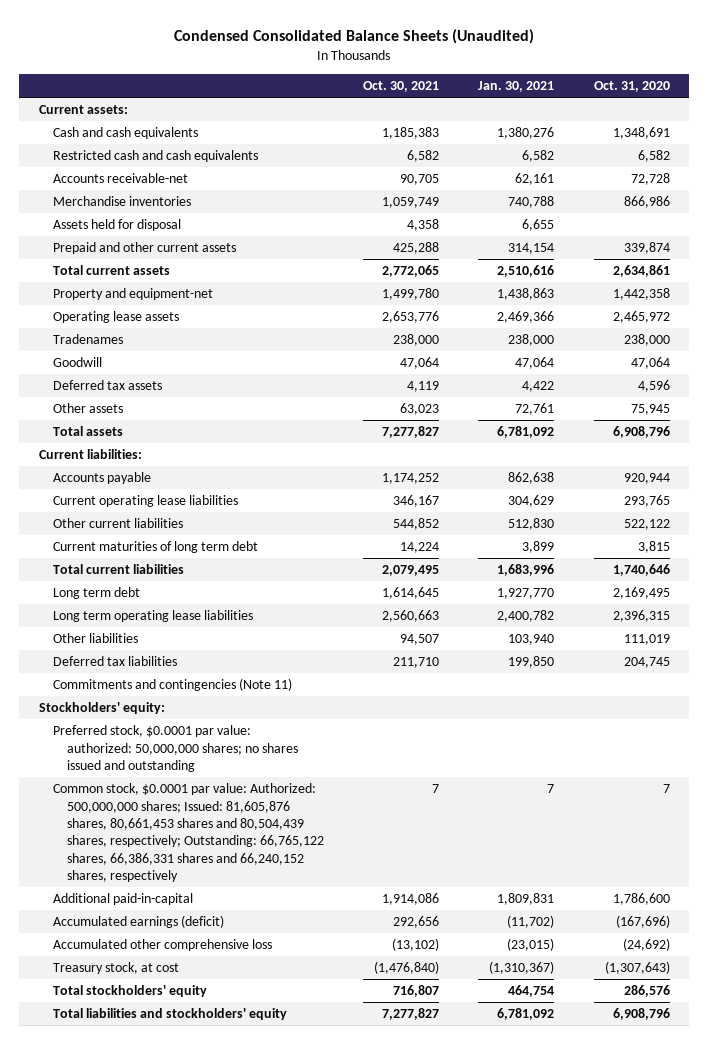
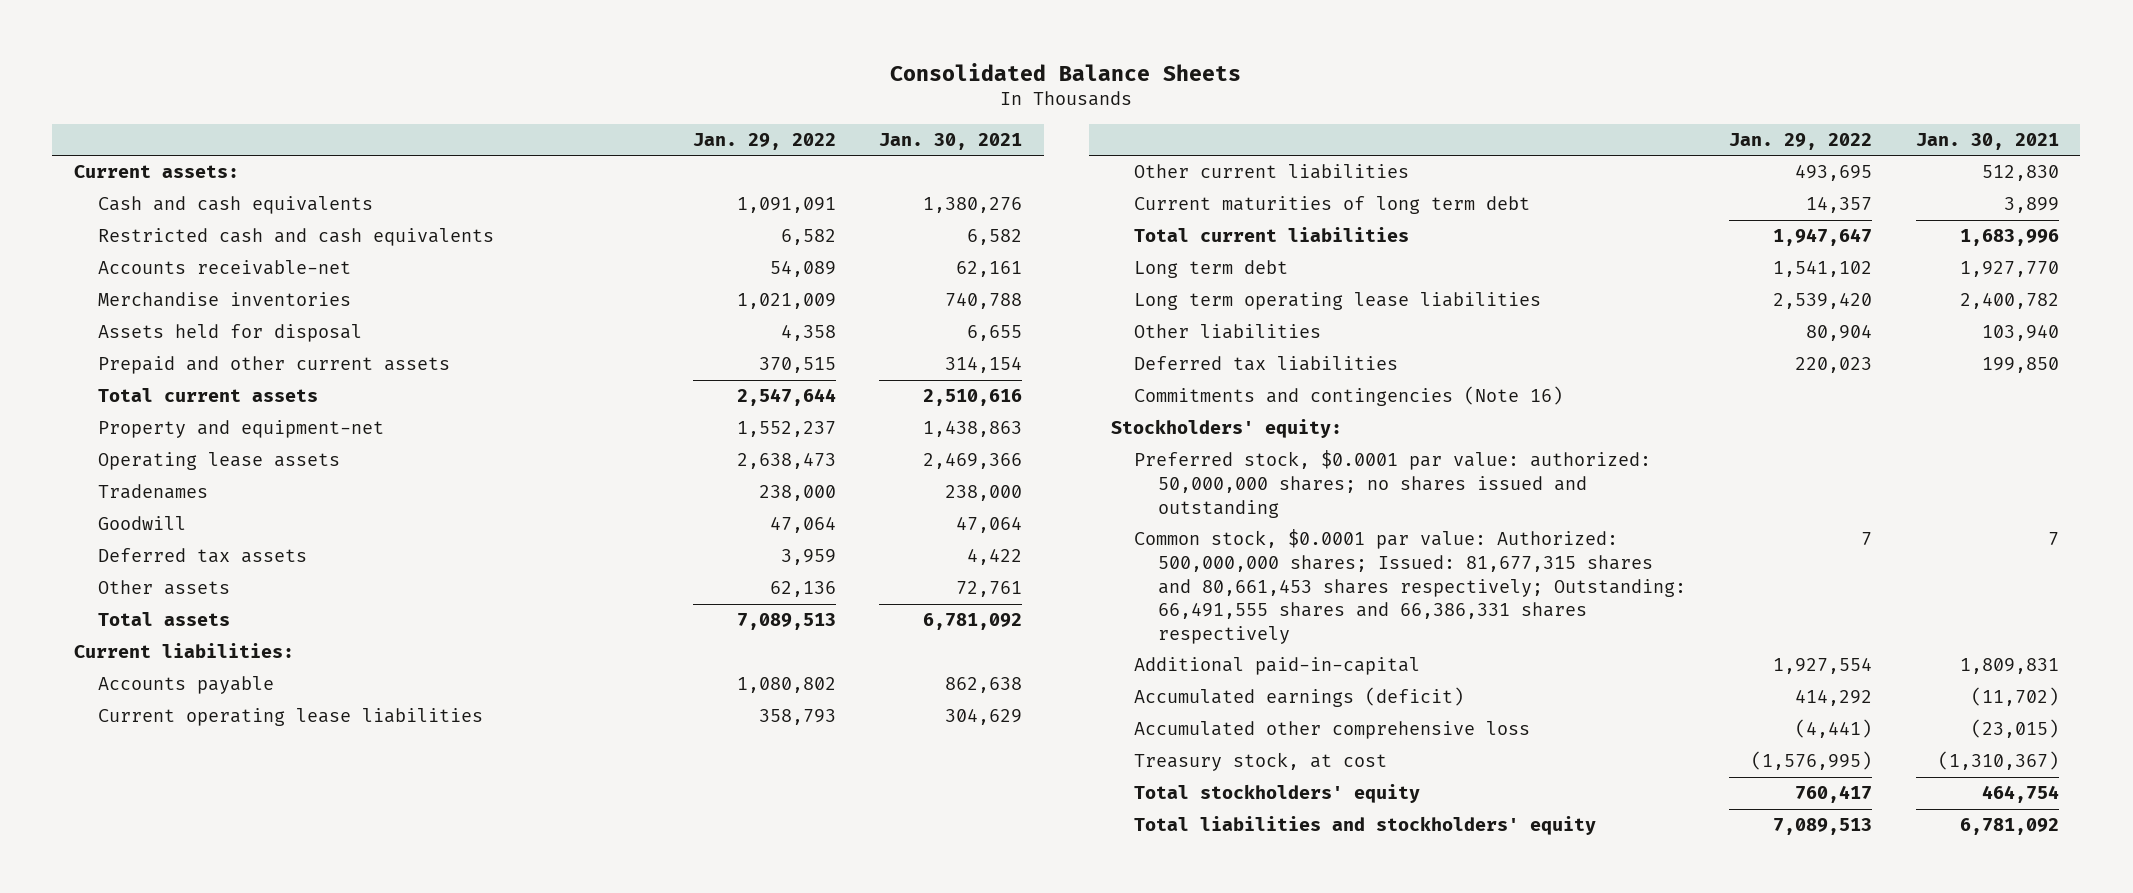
[174,28,535,44] Condensed Consolidated Balance Sheets (Unaudited) -> [890,62,1242,81] Consolidated Balance Sheets
[363,81,440,93] Oct. 30, 2021 -> none
[593,81,670,93] Oct. 31, 2020 -> none
none -> [692,132,836,150] Jan. 29, 2022
[52,678,292,692] Commitments and contingencies (Note 11) -> [1134,386,1564,407] Commitments and contingencies (Note 16)
[52,783,325,883] Common stock, $0.0001 par value: Authorized: 500,000,000 shares; Issued: 81,605,876 shares, 80,661,453 shares and 80,504,439 shares, respectively; Outstanding: 66,765,122 shares, 66,386,331 shares and 66,240,152 shares, respectively -> [1134,529,1687,644] Common stock, $0.0001 par value: Authorized: 500,000,000 shares; Issued: 81,677,315 shares and 80,661,453 shares respectively; Outstanding: 66,491,555 shares and 66,386,331 shares respectively

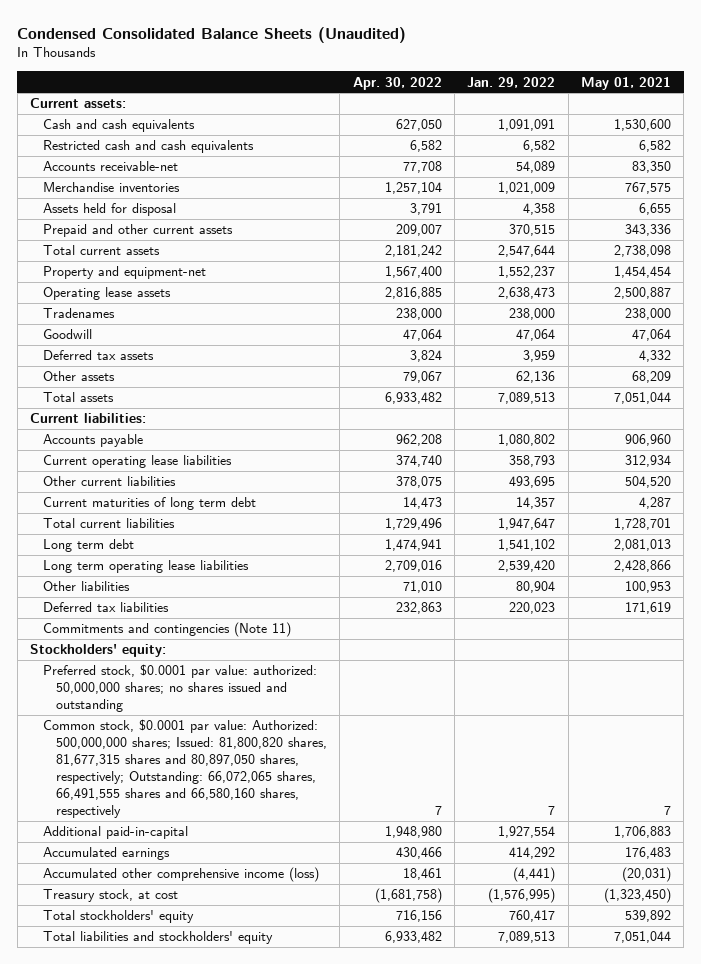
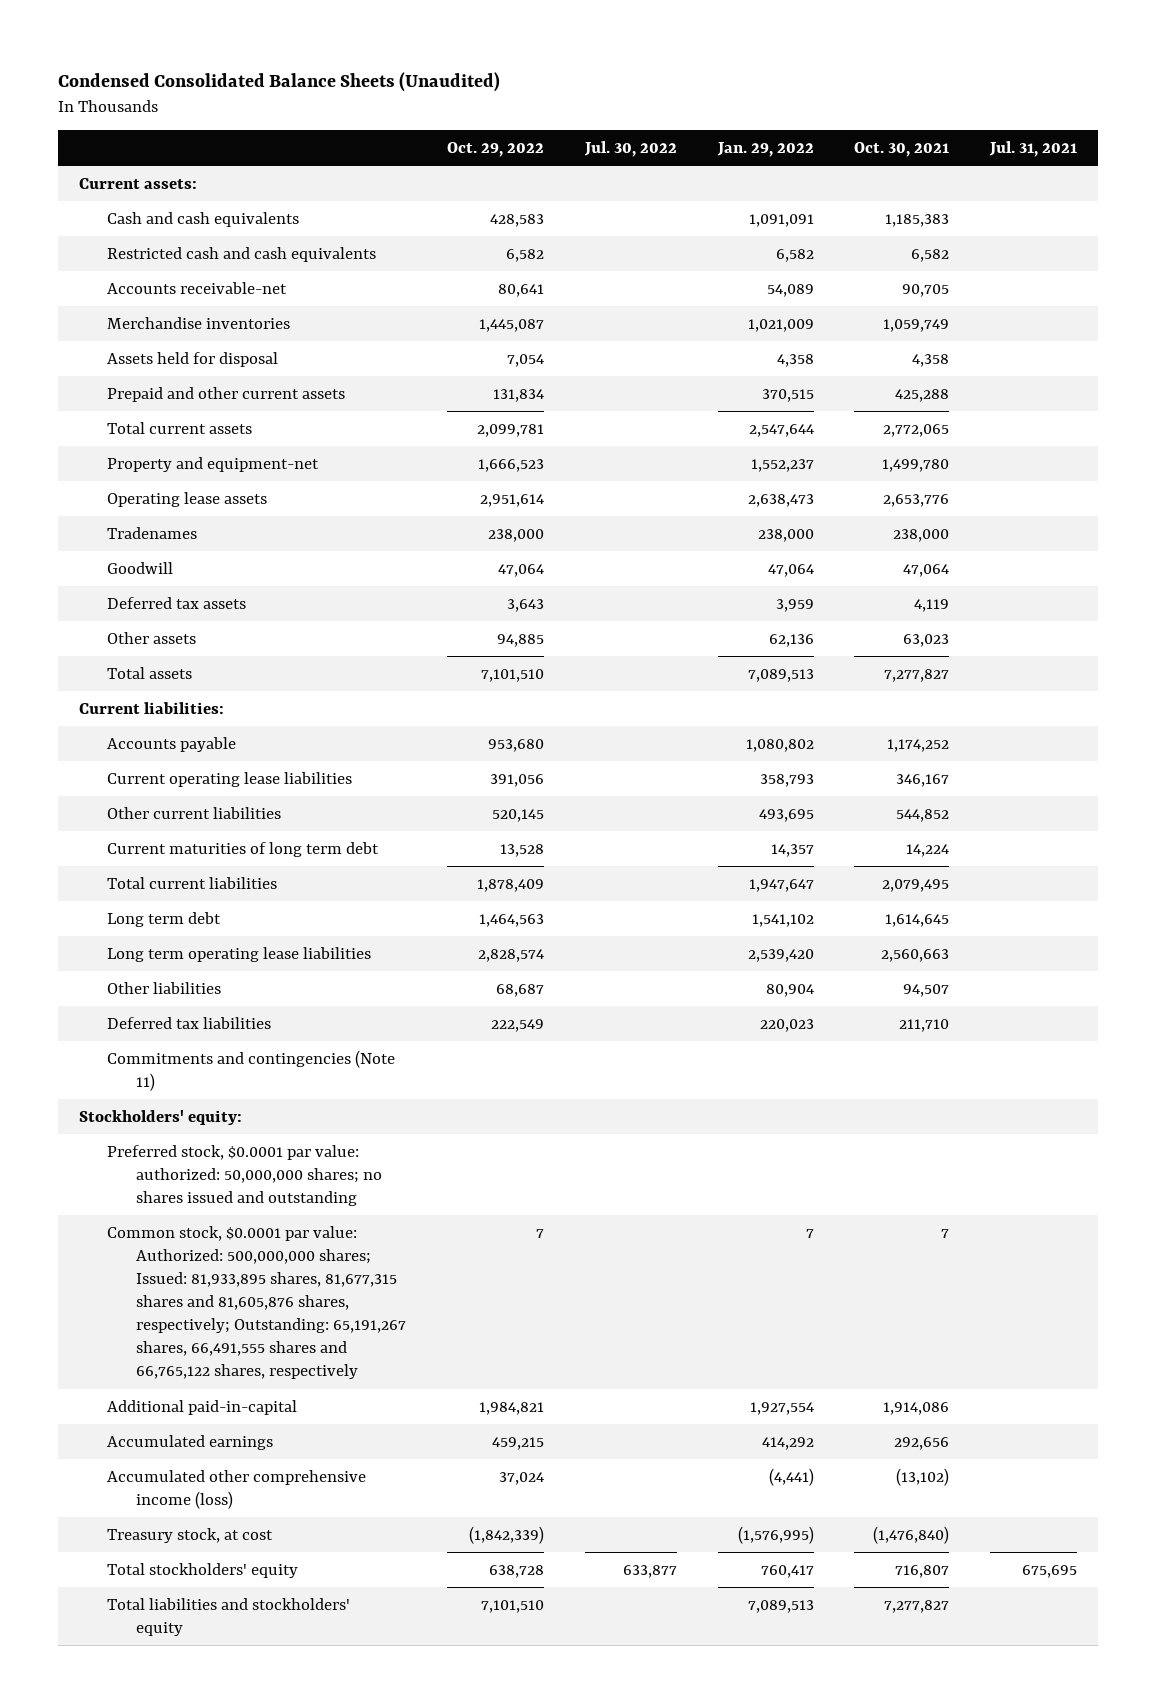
[352,76,442,90] Apr. 30, 2022 -> none
[581,76,672,90] May 01, 2021 -> none
none -> [446,141,544,157] Oct. 29, 2022
none -> [583,140,677,157] Jul. 30, 2022
none -> [854,141,950,157] Oct. 30, 2021
none -> [989,140,1078,157] Jul. 31, 2021
[42,719,327,819] Common stock, $0.0001 par value: Authorized: 500,000,000 shares; Issued: 81,800,820 shares, 81,677,315 shares and 80,897,050 shares, respectively; Outstanding: 66,072,065 shares, 66,491,555 shares and 66,580,160 shares, respectively -> [107,1225,406,1380] Common stock, $0.0001 par value: Authorized: 500,000,000 shares; Issued: 81,933,895 shares, 81,677,315 shares and 81,605,876 shares, respectively; Outstanding: 65,191,267 shares, 66,491,555 shares and 66,765,122 shares, respectively

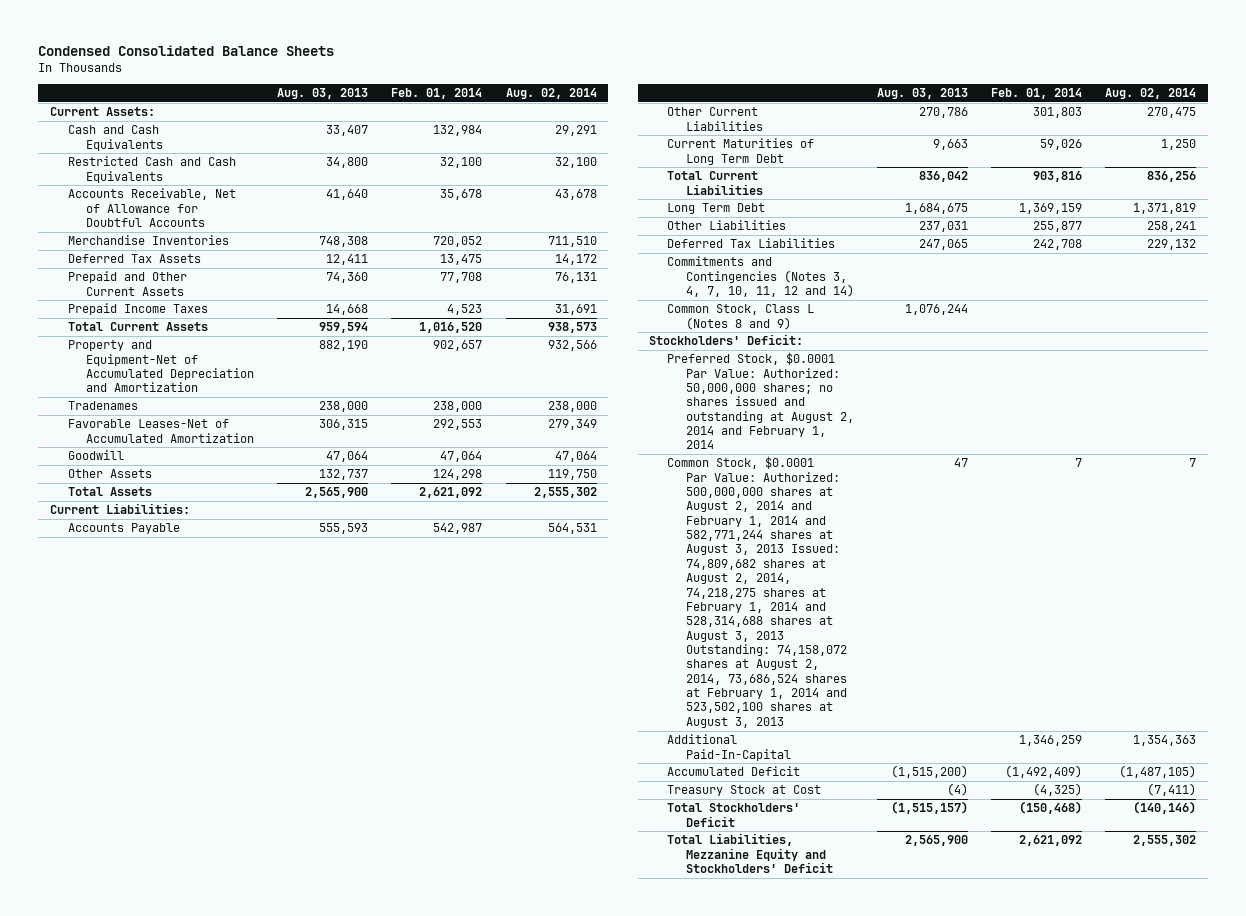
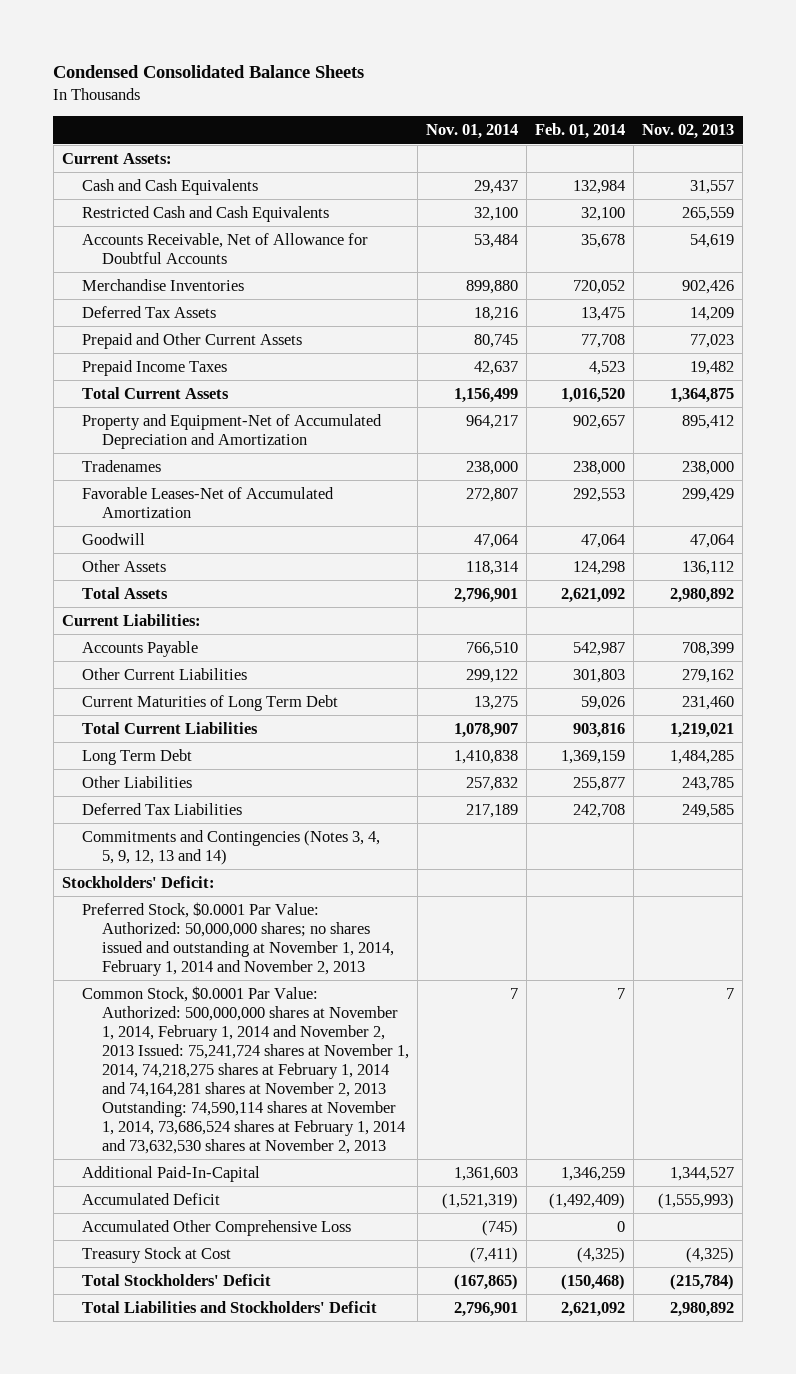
[277,88,369,100] Aug. 03, 2013 -> none
[505,88,597,100] Aug. 02, 2014 -> none
none -> [425,124,518,140] Nov. 01, 2014
none -> [642,124,735,140] Nov. 02, 2013
[667,304,815,330] Common Stock, Class L (Notes 8 and 9) -> none
[667,256,854,298] Commitments and Contingencies (Notes 3, 4, 7, 10, 11, 12 and 14) -> [81,829,380,865] Commitments and Contingencies (Notes 3, 4, 5, 9, 12, 13 and 14)
[667,352,854,450] Preferred Stock, $0.0001 Par Value: Authorized: 50,000,000 shares; no shares issued and outstanding at August 2, 2014 and February 1, 2014 -> [81,901,394,976] Preferred Stock, $0.0001 Par Value: Authorized: 50,000,000 shares; no shares issued and outstanding at November 1, 2014, February 1, 2014 and November 2, 2013
[667,456,847,728] Common Stock, $0.0001 Par Value: Authorized: 500,000,000 shares at August 2, 2014 and February 1, 2014 and 582,771,244 shares at August 3, 2013 Issued: 74,809,682 shares at August 2, 2014, 74,218,275 shares at February 1, 2014 and 528,314,688 shares at August 3, 2013 Outstanding: 74,158,072 shares at August 2, 2014, 73,686,524 shares at February 1, 2014 and 523,502,100 shares at August 3, 2013 -> [81,985,409,1154] Common Stock, $0.0001 Par Value: Authorized: 500,000,000 shares at November 1, 2014, February 1, 2014 and November 2, 2013 Issued: 75,241,724 shares at November 1, 2014, 74,218,275 shares at February 1, 2014 and 74,164,281 shares at November 2, 2013 Outstanding: 74,590,114 shares at November 1, 2014, 73,686,524 shares at February 1, 2014 and 73,632,530 shares at November 2, 2013
none -> [81,1219,351,1236] Accumulated Other Comprehensive Loss
[667,833,833,874] Total Liabilities, Mezzanine Equity and Stockholders' Deficit -> [81,1300,377,1313] Total Liabilities and Stockholders' Deficit

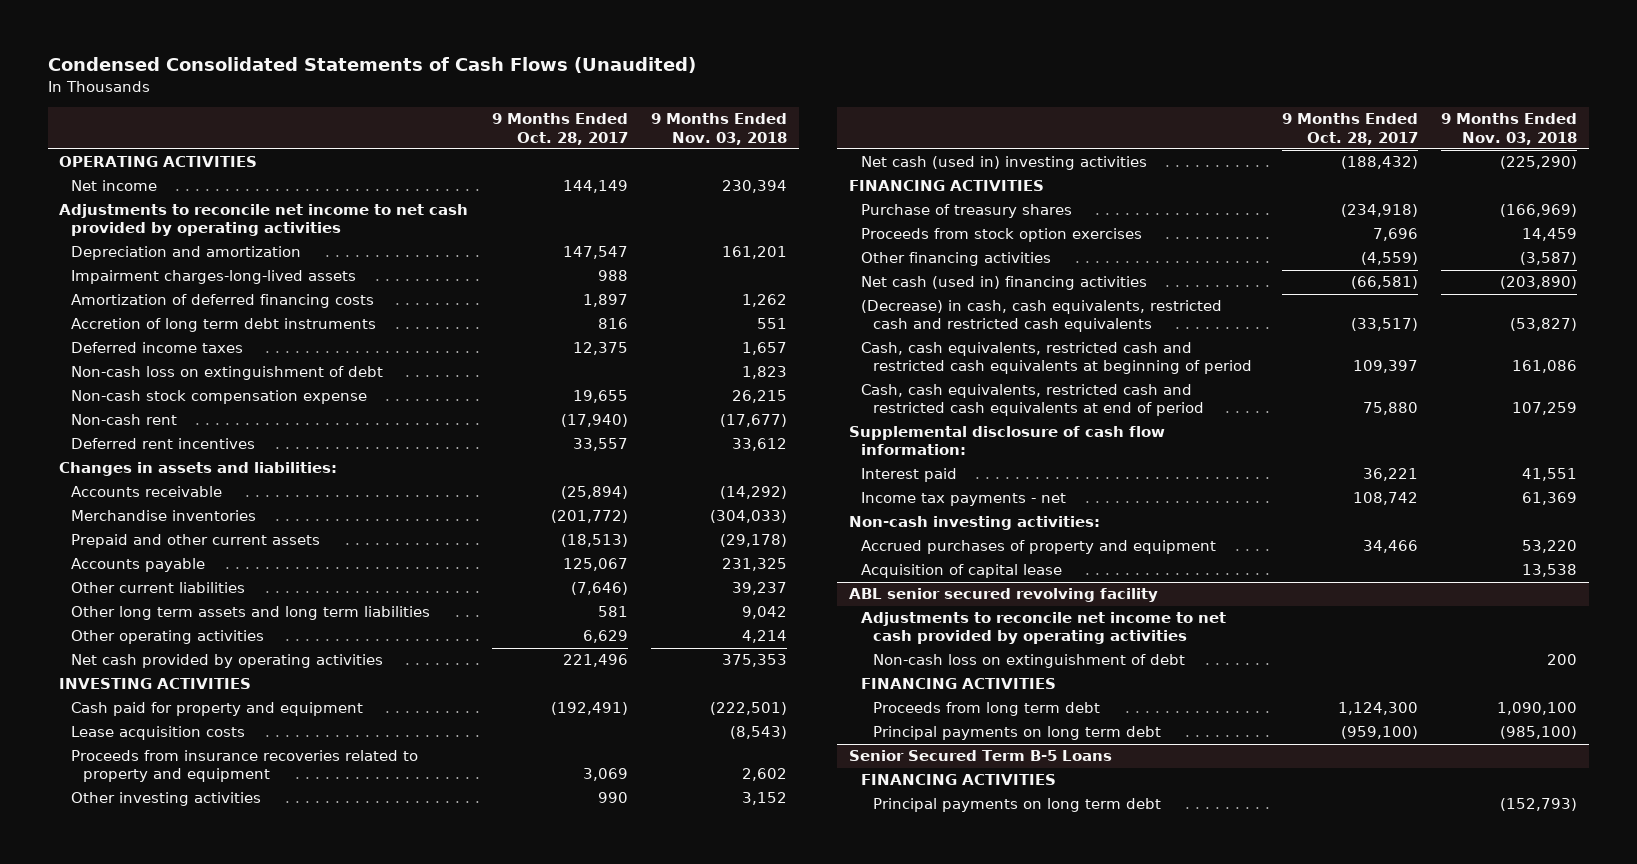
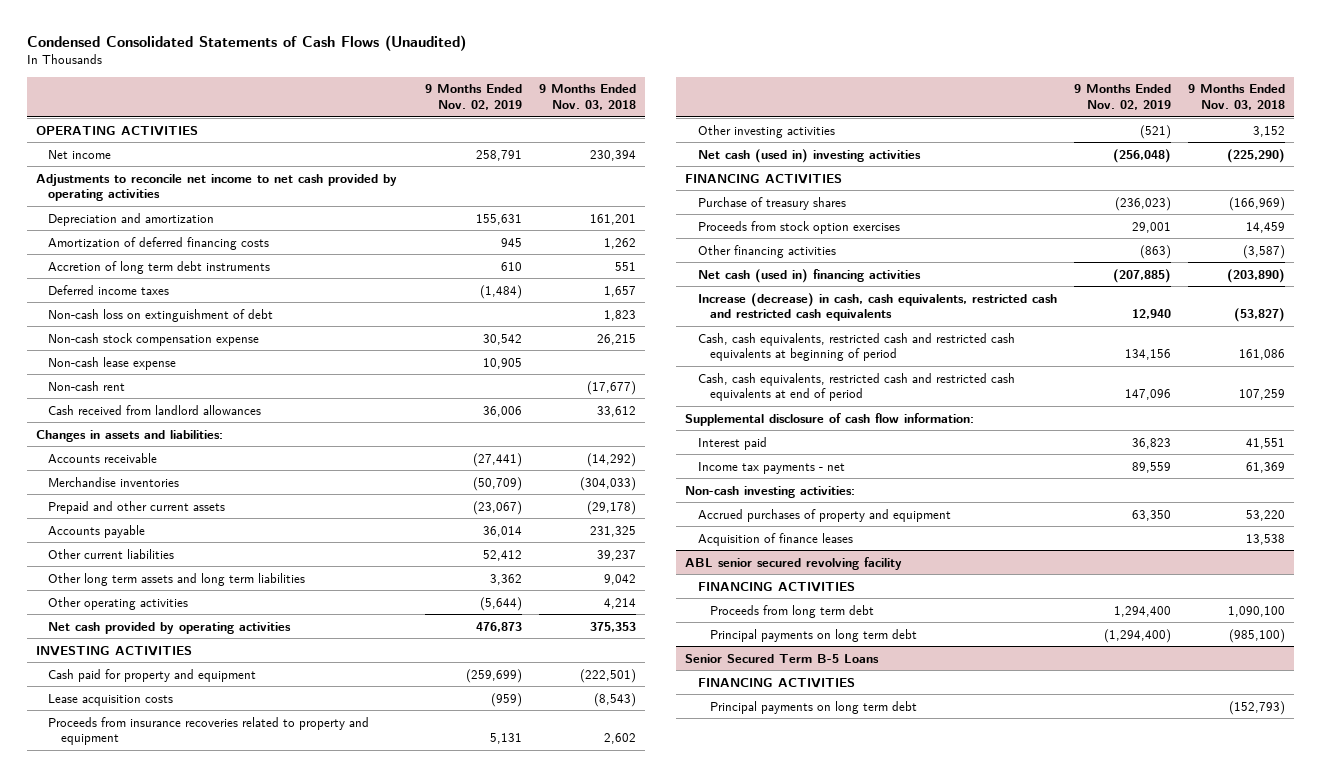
[491,113,628,145] 9 Months Ended Oct. 28, 2017 -> none
none -> [424,84,522,110] 9 Months Ended Nov. 02, 2019
[71,270,357,285] Impairment charges-long-lived assets -> none
none -> [48,356,177,370] Non-cash lease expense
[71,438,256,450] Deferred rent incentives -> [48,404,262,415] Cash received from landlord allowances
[861,300,1223,333] (Decrease) in cash, cash equivalents, restricted cash and restricted cash equivalents -> [697,292,1057,322] Increase (decrease) in cash, cash equivalents, restricted cash and restricted cash equivalents
[861,564,1063,579] Acquisition of capital lease -> [697,532,853,546] Acquisition of finance leases
[861,612,1227,645] Adjustments to reconcile net income to net cash provided by operating activities -> none
[872,654,1185,669] Non-cash loss on extinguishment of debt -> none

